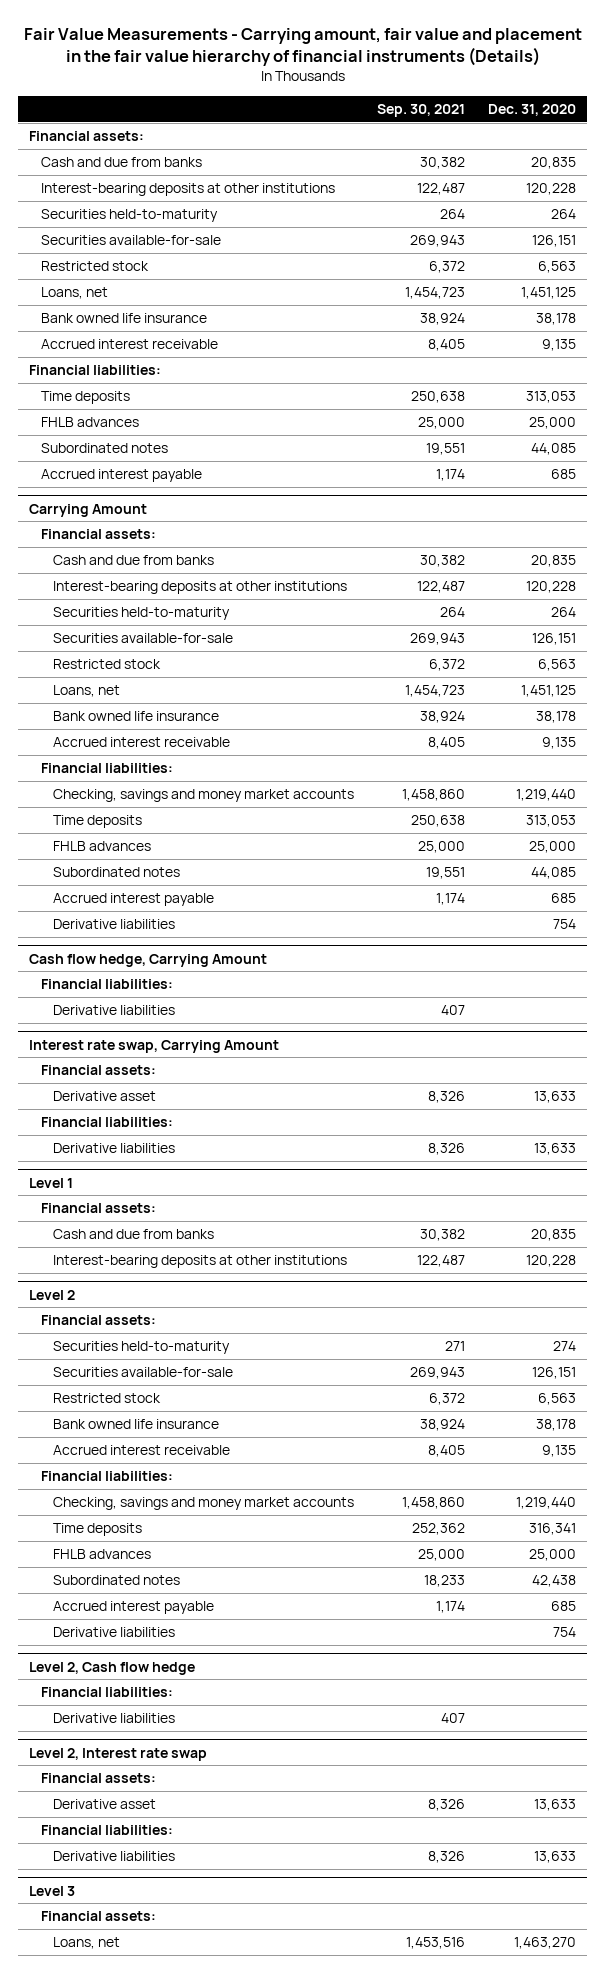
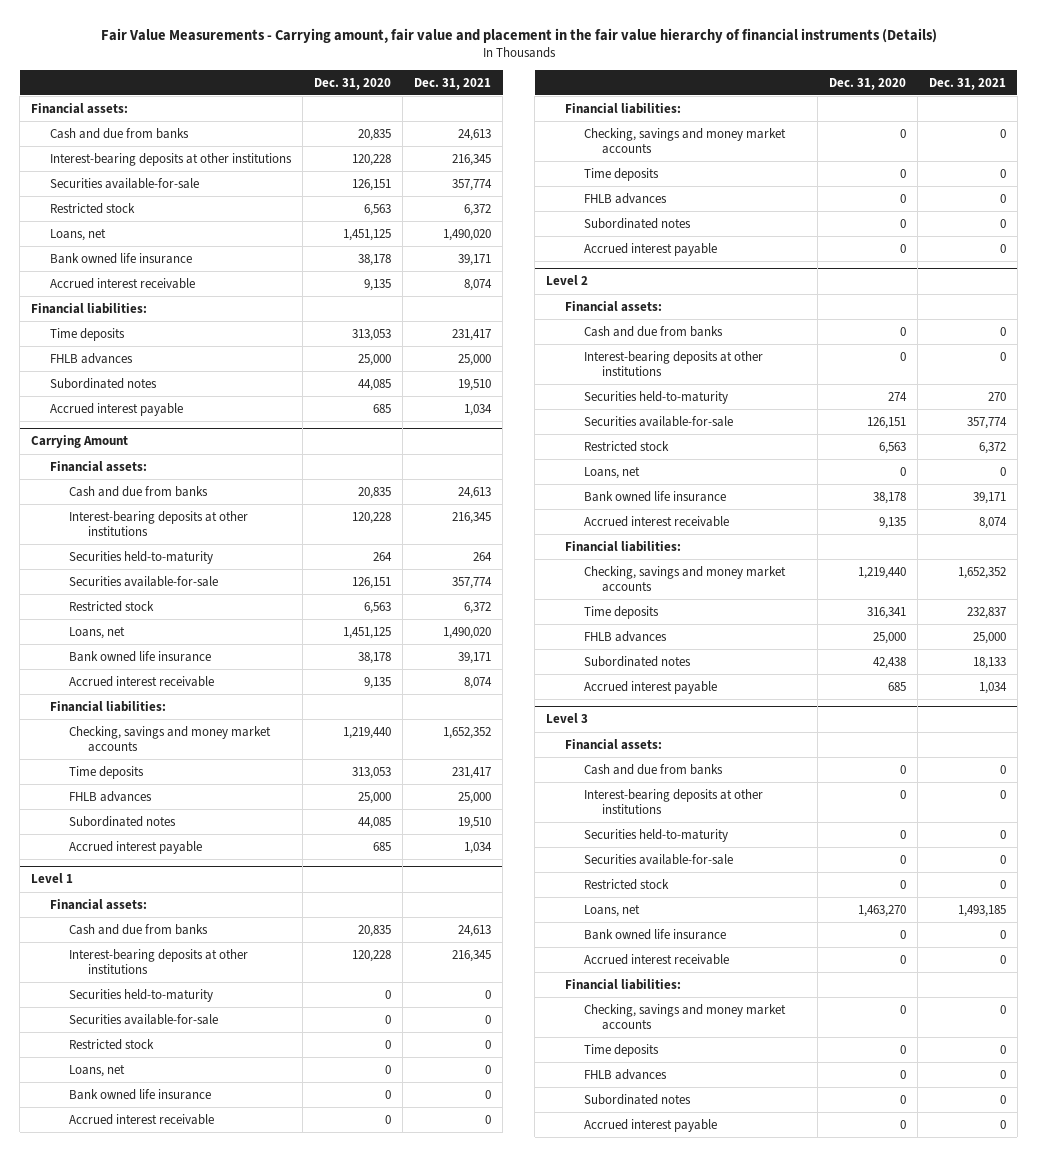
[376,103,465,117] Sep. 30, 2021 -> none
none -> [414,77,492,90] Dec. 31, 2021
[41,209,219,223] Securities held-to-maturity -> none
[53,919,176,930] Derivative liabilities -> none
[29,953,268,967] Cash flow hedge, Carrying Amount -> none
[41,979,174,990] Financial liabilities: -> none
[53,1005,176,1016] Derivative liabilities -> none
[29,1039,280,1053] Interest rate swap, Carrying Amount -> none
[41,1065,157,1076] Financial assets: -> none
[53,1091,157,1102] Derivative asset -> none
[41,1117,174,1128] Financial liabilities: -> none
[53,1143,176,1154] Derivative liabilities -> none
none -> [68,988,213,1002] Securities held-to-maturity
none -> [68,1013,218,1025] Securities available-for-sale
none -> [68,1038,154,1050] Restricted stock
none -> [68,1063,125,1077] Loans, net
none -> [68,1088,211,1100] Bank owned life insurance
none -> [68,1113,214,1125] Accrued interest receivable
none -> [564,102,681,114] Financial liabilities:
none -> [583,127,786,154] Checking, savings and money market accounts
none -> [583,167,659,181] Time deposits
none -> [583,192,667,204] FHLB advances
none -> [583,217,691,229] Subordinated notes
none -> [583,242,717,256] Accrued interest payable
none -> [583,325,723,337] Cash and due from banks
none -> [583,350,763,376] Interest-bearing deposits at other institutions
none -> [583,465,640,479] Loans, net
[53,1627,176,1638] Derivative liabilities -> none
[29,1661,196,1675] Level 2, Cash flow hedge -> none
[41,1687,174,1698] Financial liabilities: -> none
[53,1713,176,1724] Derivative liabilities -> none
[29,1747,208,1761] Level 2, Interest rate swap -> none
[41,1773,157,1784] Financial assets: -> none
[53,1799,157,1810] Derivative asset -> none
[41,1825,174,1836] Financial liabilities: -> none
[53,1851,176,1862] Derivative liabilities -> none
none -> [583,763,723,775] Cash and due from banks
none -> [583,788,763,814] Interest-bearing deposits at other institutions
none -> [583,828,728,842] Securities held-to-maturity
none -> [583,853,733,865] Securities available-for-sale
none -> [583,878,669,890] Restricted stock
none -> [583,928,726,940] Bank owned life insurance
none -> [583,953,729,965] Accrued interest receivable
none -> [564,978,681,990] Financial liabilities:
none -> [583,1003,786,1030] Checking, savings and money market accounts
none -> [583,1043,659,1057] Time deposits
none -> [583,1068,667,1080] FHLB advances
none -> [583,1093,691,1105] Subordinated notes
none -> [583,1118,717,1132] Accrued interest payable

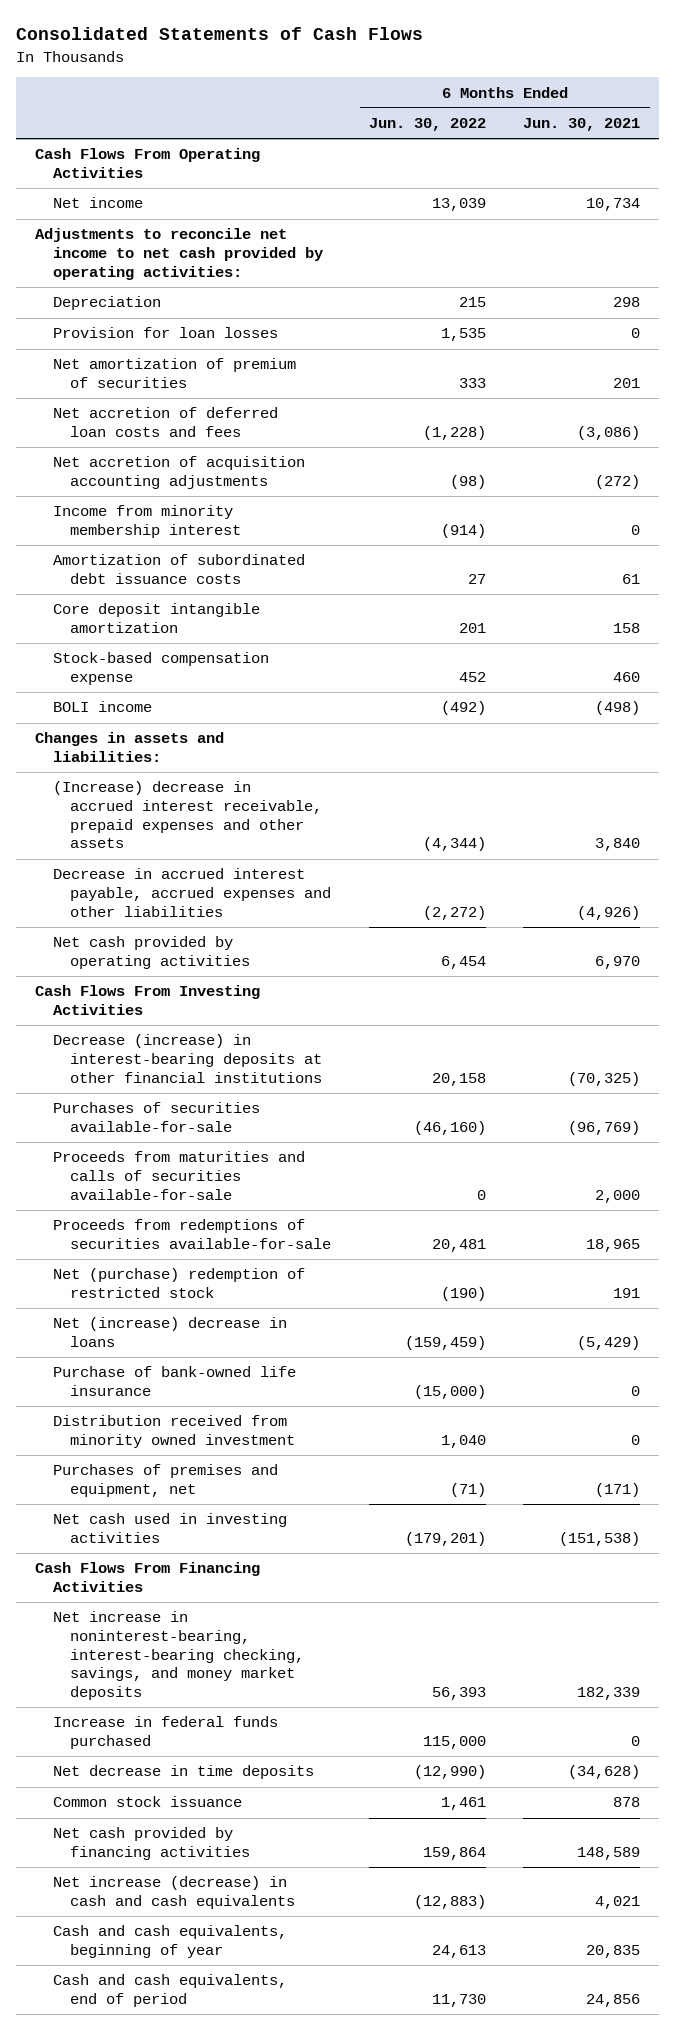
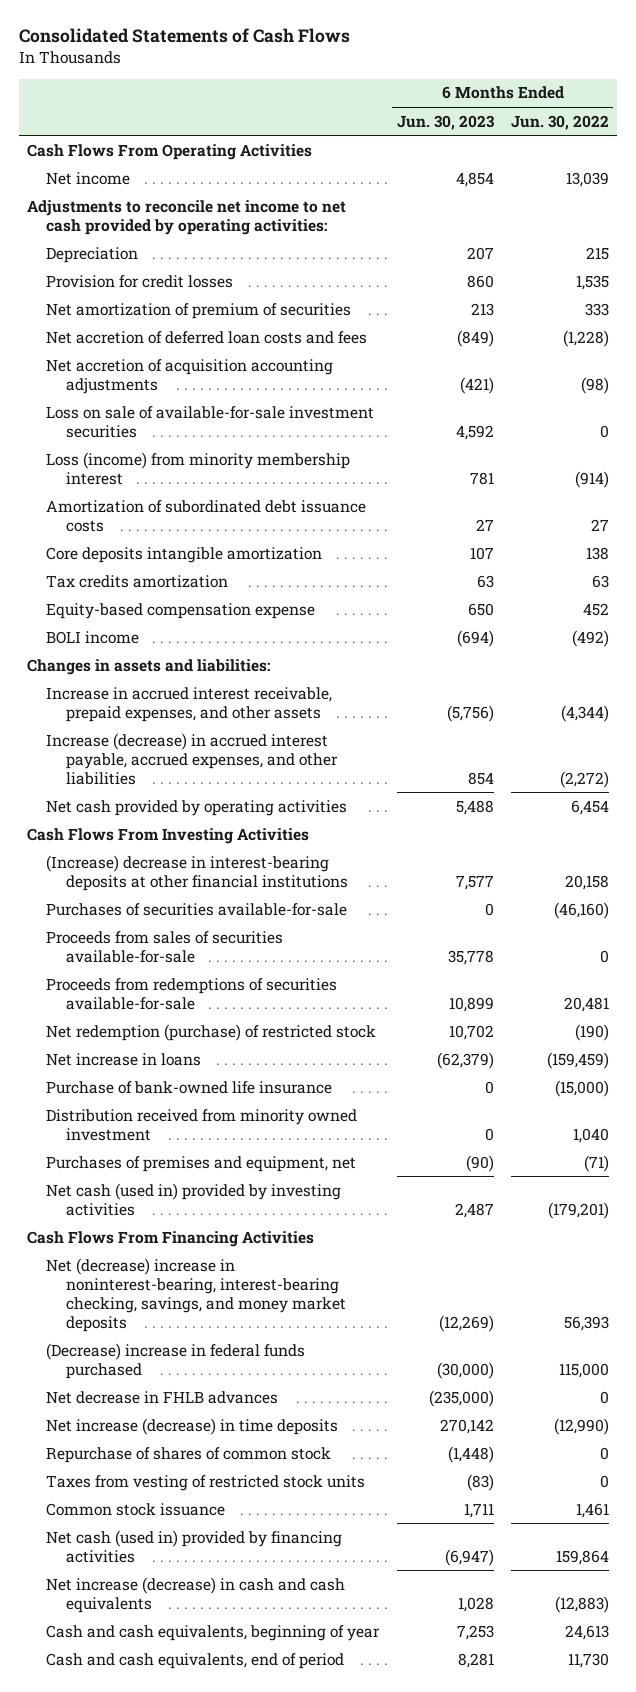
[523,118,641,132] Jun. 30, 2021 -> none
none -> [396,114,495,130] Jun. 30, 2023
[52,327,278,339] Provision for loan losses -> [46,274,234,288] Provision for credit losses
none -> [46,405,375,438] Loss on sale of available-for-sale investment securities
[52,505,242,539] Income from minority membership interest -> [46,451,351,485] Loss (income) from minority membership interest
[52,603,260,634] Core deposit intangible amortization -> [46,546,323,563] Core deposits intangible amortization
[458,623,486,634] 201 -> [585,546,609,560] 138
none -> [46,574,229,588] Tax credits amortization
[52,652,269,686] Stock-based compensation expense -> [46,602,316,619] Equity-based compensation expense
[52,781,323,849] (Increase) decrease in accrued interest receivable, prepaid expenses and other assets -> [46,686,333,722] Increase in accrued interest receivable, prepaid expenses, and other assets
[52,868,332,917] Decrease in accrued interest payable, accrued expenses and other liabilities -> [46,732,338,785] Increase (decrease) in accrued interest payable, accrued expenses, and other liabilities
[52,1034,323,1083] Decrease (increase) in interest-bearing deposits at other financial institutions -> [46,854,348,891] (Increase) decrease in interest-bearing deposits at other financial institutions
[52,1151,305,1200] Proceeds from maturities and calls of securities available-for-sale -> [46,930,284,963] Proceeds from sales of securities available-for-sale
[52,1268,305,1299] Net (purchase) redemption of restricted stock -> [46,1023,377,1041] Net redemption (purchase) of restricted stock
[52,1317,287,1348] Net (increase) decrease in loans -> [46,1052,202,1066] Net increase in loans
[52,1513,287,1544] Net cash used in investing activities -> [46,1182,342,1216] Net cash (used in) provided by investing activities
[52,1611,305,1701] Net increase in noninterest-bearing, interest-bearing checking, savings, and money market deposits -> [46,1257,346,1332] Net (decrease) increase in noninterest-bearing, interest-bearing checking, savings, and money market deposits
[52,1716,278,1750] Increase in federal funds purchased -> [46,1342,306,1379] (Decrease) increase in federal funds purchased
none -> [46,1390,279,1404] Net decrease in FHLB advances
[52,1765,314,1780] Net decrease in time deposits -> [46,1417,339,1435] Net increase (decrease) in time deposits
none -> [46,1446,332,1463] Repurchase of shares of common stock
none -> [46,1474,366,1491] Taxes from vesting of restricted stock units
[52,1827,251,1861] Net cash provided by financing activities -> [46,1529,343,1563] Net cash (used in) provided by financing activities

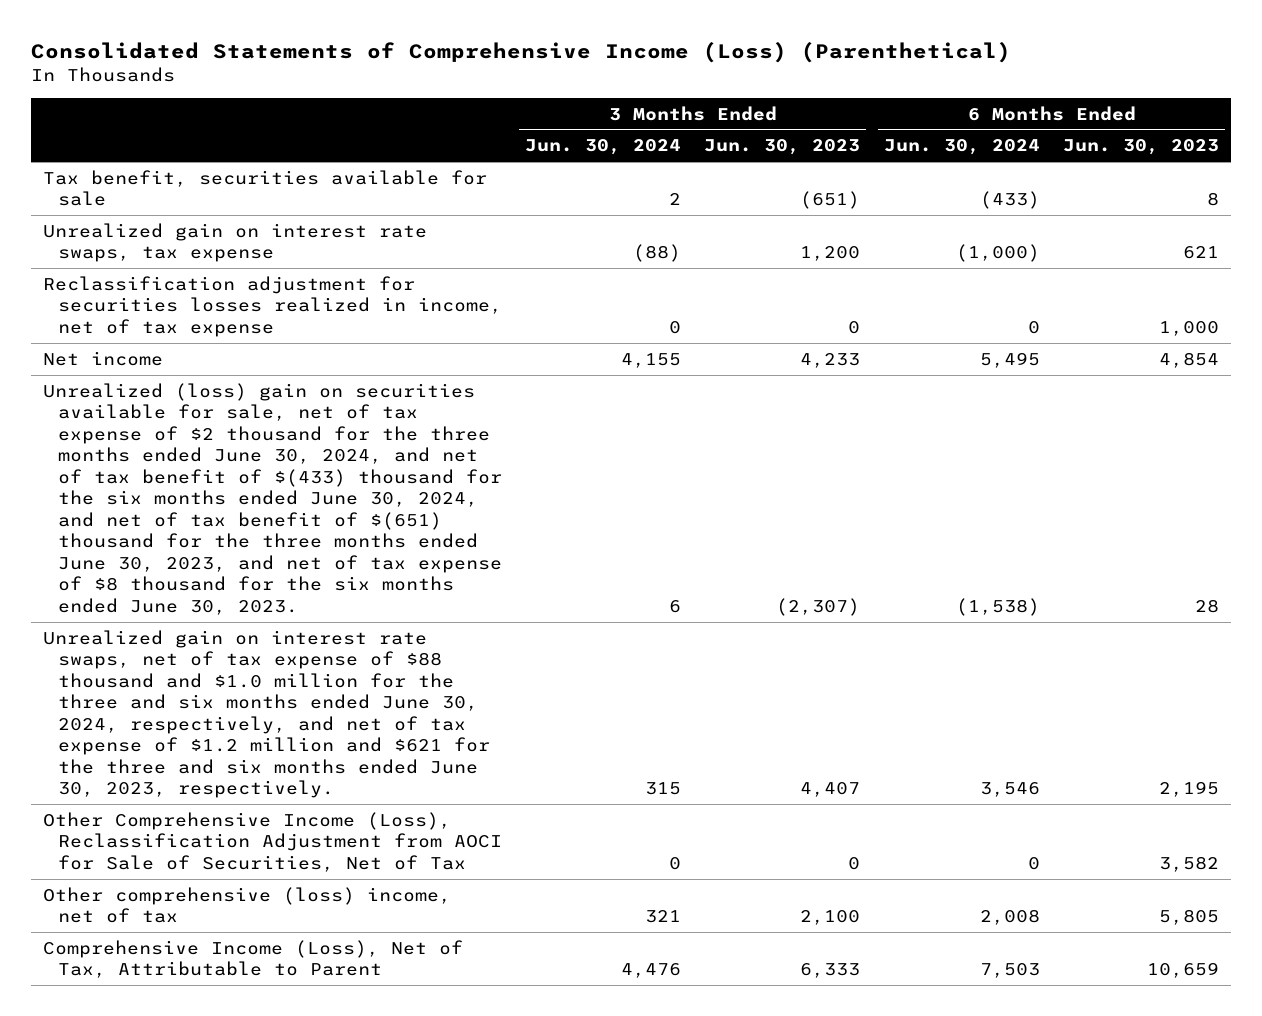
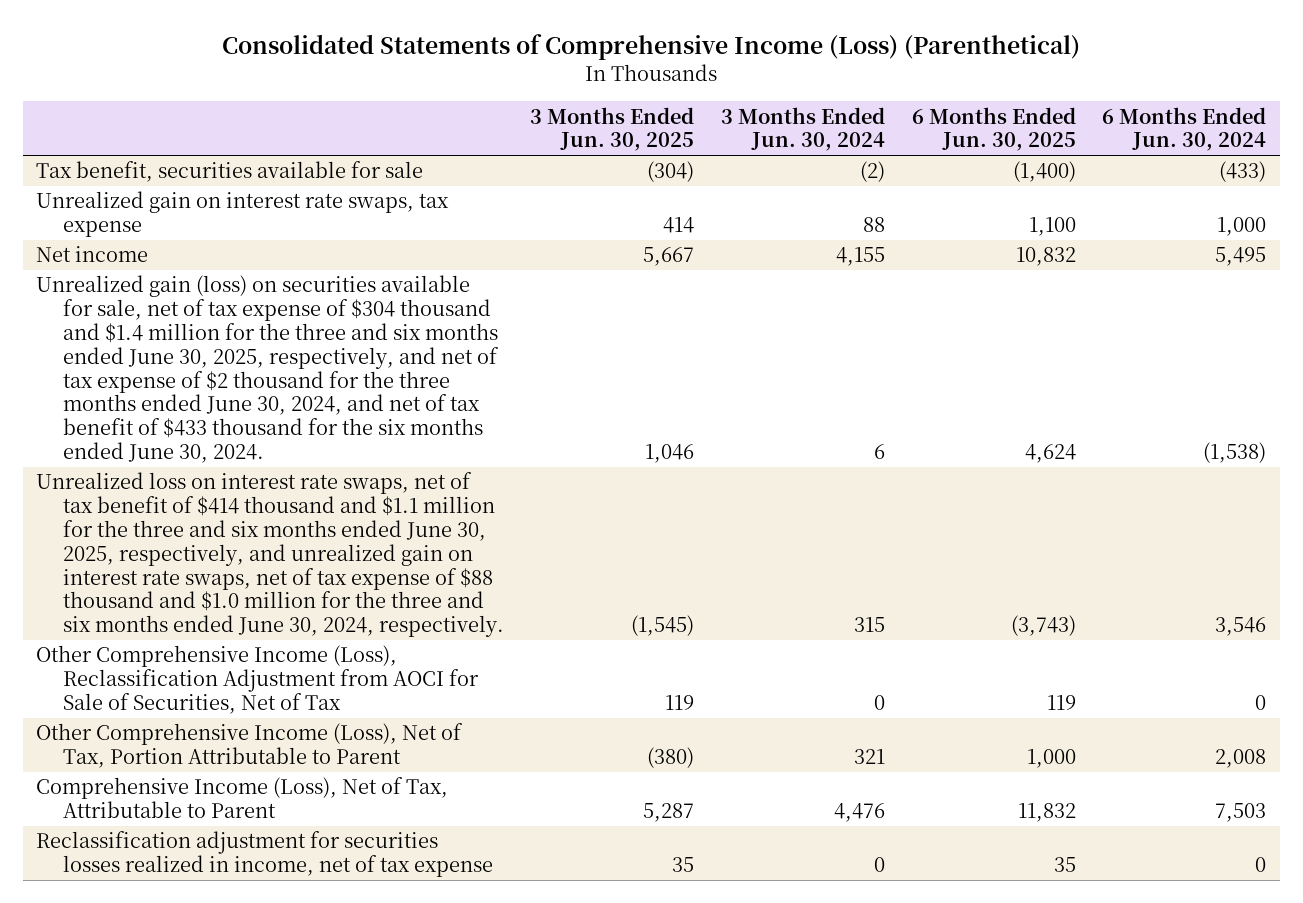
[704,139,861,156] Jun. 30, 2023 -> none
[1063,139,1220,156] Jun. 30, 2023 -> none
none -> [530,106,695,152] 3 Months Ended Jun. 30, 2025
none -> [911,106,1076,152] 6 Months Ended Jun. 30, 2025
[668,193,681,206] 2 -> [860,161,886,183] (2)
[632,244,681,263] (88) -> [863,217,886,233] 88
[955,244,1040,263] (1,000) -> [1217,217,1267,237] 1,000
[42,382,502,615] Unrealized (loss) gain on securities available for sale, net of tax expense of $2 thousand for the three months ended June 30, 2024, and net of tax benefit of $(433) thousand for the six months ended June 30, 2024, and net of tax benefit of $(651) thousand for the three months ended June 30, 2023, and net of tax expense of $8 thousand for the six months ended June 30, 2023. -> [36,275,499,464] Unrealized gain (loss) on securities available for sale, net of tax expense of $304 thousand and $1.4 million for the three and six months ended June 30, 2025, respectively, and net of tax expense of $2 thousand for the three months ended June 30, 2024, and net of tax benefit of $433 thousand for the six months ended June 30, 2024.
[42,629,490,799] Unrealized gain on interest rate swaps, net of tax expense of $88 thousand and $1.0 million for the three and six months ended June 30, 2024, respectively, and net of tax expense of $1.2 million and $621 for the three and six months ended June 30, 2023, respectively. -> [36,472,504,638] Unrealized loss on interest rate swaps, net of tax benefit of $414 thousand and $1.1 million for the three and six months ended June 30, 2025, respectively, and unrealized gain on interest rate swaps, net of tax expense of $88 thousand and $1.0 million for the three and six months ended June 30, 2024, respectively.
[42,886,451,924] Other comprehensive (loss) income, net of tax -> [36,723,464,769] Other Comprehensive Income (Loss), Net of Tax, Portion Attributable to Parent
[42,275,502,337] Reclassification adjustment for securities losses realized in income, net of tax expense -> [36,831,493,878] Reclassification adjustment for securities losses realized in income, net of tax expense

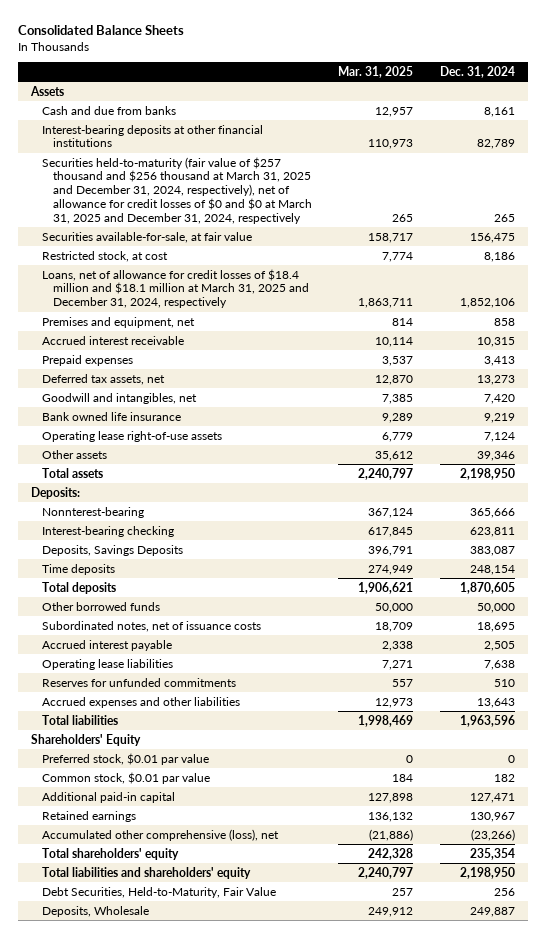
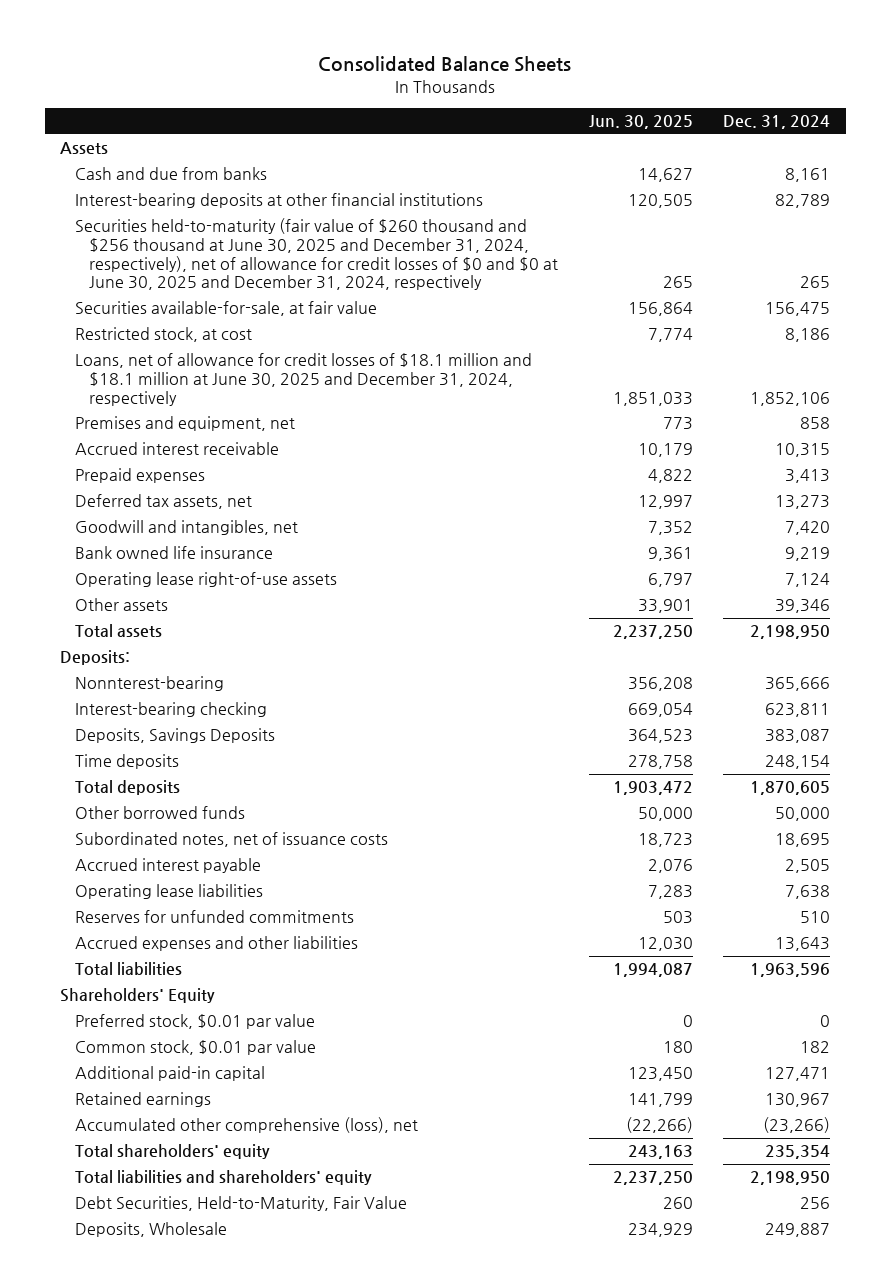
[338,65,414,78] Mar. 31, 2025 -> none
none -> [588,115,693,130] Jun. 30, 2025
[41,156,312,224] Securities held-to-maturity (fair value of $257 thousand and $256 thousand at March 31, 2025 and December 31, 2024, respectively), net of allowance for credit losses of $0 and $0 at March 31, 2025 and December 31, 2024, respectively -> [74,218,558,291] Securities held-to-maturity (fair value of $260 thousand and $256 thousand at June 30, 2025 and December 31, 2024, respectively), net of allowance for credit losses of $0 and $0 at June 30, 2025 and December 31, 2024, respectively
[41,268,309,309] Loans, net of allowance for credit losses of $18.4 million and $18.1 million at March 31, 2025 and December 31, 2024, respectively -> [74,353,532,406] Loans, net of allowance for credit losses of $18.1 million and $18.1 million at June 30, 2025 and December 31, 2024, respectively

